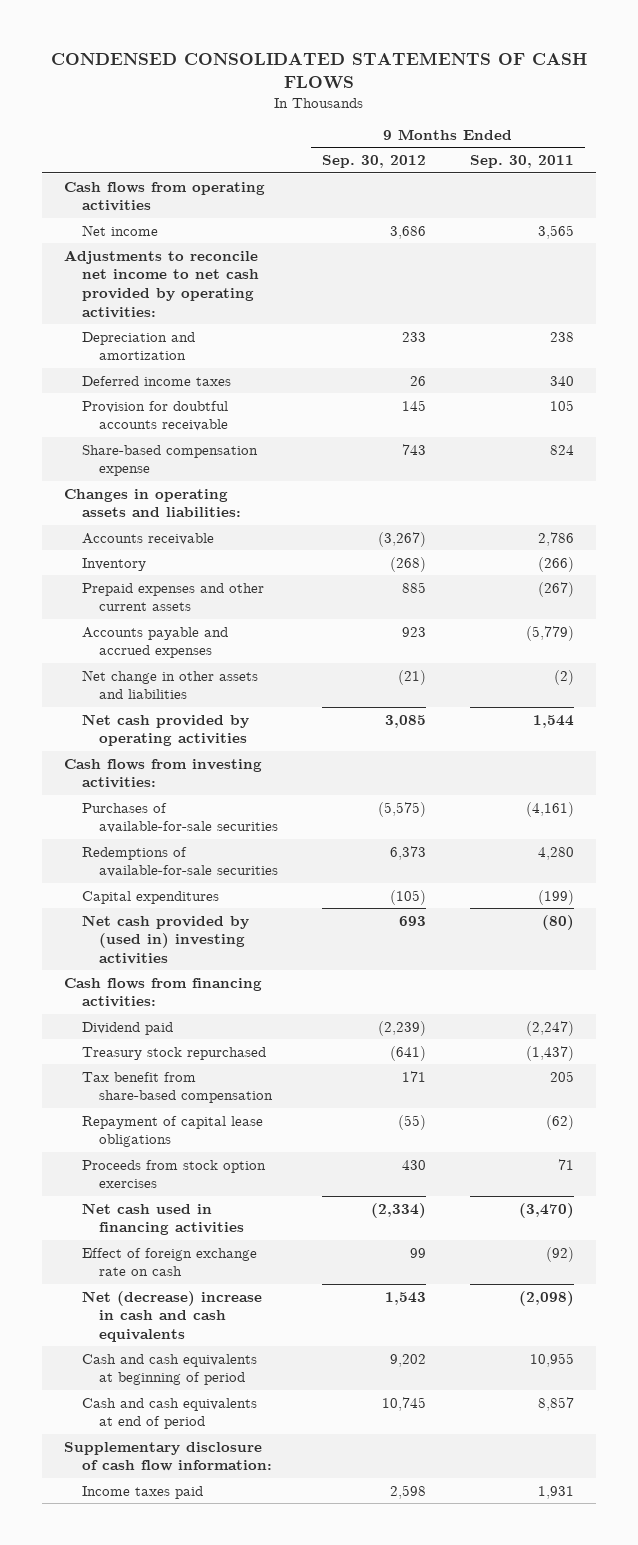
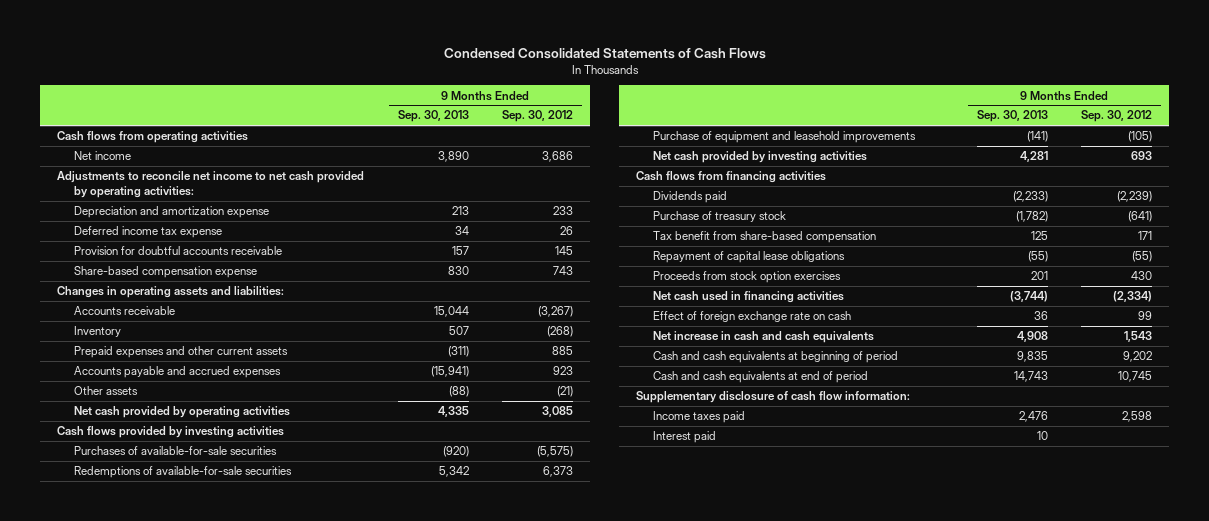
[50,52,587,90] CONDENSED CONSOLIDATED STATEMENTS OF CASH FLOWS -> [443,48,766,60] Condensed Consolidated Statements of Cash Flows
[469,155,574,169] Sep. 30, 2011 -> none
none -> [397,110,469,123] Sep. 30, 2013
[81,331,195,361] Depreciation and amortization -> [74,206,270,219] Depreciation and amortization expense
[81,375,231,386] Deferred income taxes -> [74,226,223,239] Deferred income tax expense
[81,669,258,700] Net change in other assets and liabilities -> [74,386,139,396] Other assets
[63,758,262,789] Cash flows from investing activities: -> [56,426,284,439] Cash flows provided by investing activities
[81,890,219,904] Capital expenditures -> [653,131,917,144] Purchase of equipment and leasehold improvements
[81,914,249,964] Net cash provided by (used in) investing activities -> [653,151,868,164] Net cash provided by investing activities
[63,977,262,1008] Cash flows from financing activities: -> [635,171,826,184] Cash flows from financing activities
[81,1021,173,1035] Dividend paid -> [653,191,728,204] Dividends paid
[81,1046,266,1060] Treasury stock repurchased -> [653,211,787,223] Purchase of treasury stock
[81,1290,262,1342] Net (decrease) increase in cash and cash equivalents -> [653,331,875,344] Net increase in cash and cash equivalents
none -> [653,431,717,444] Interest paid

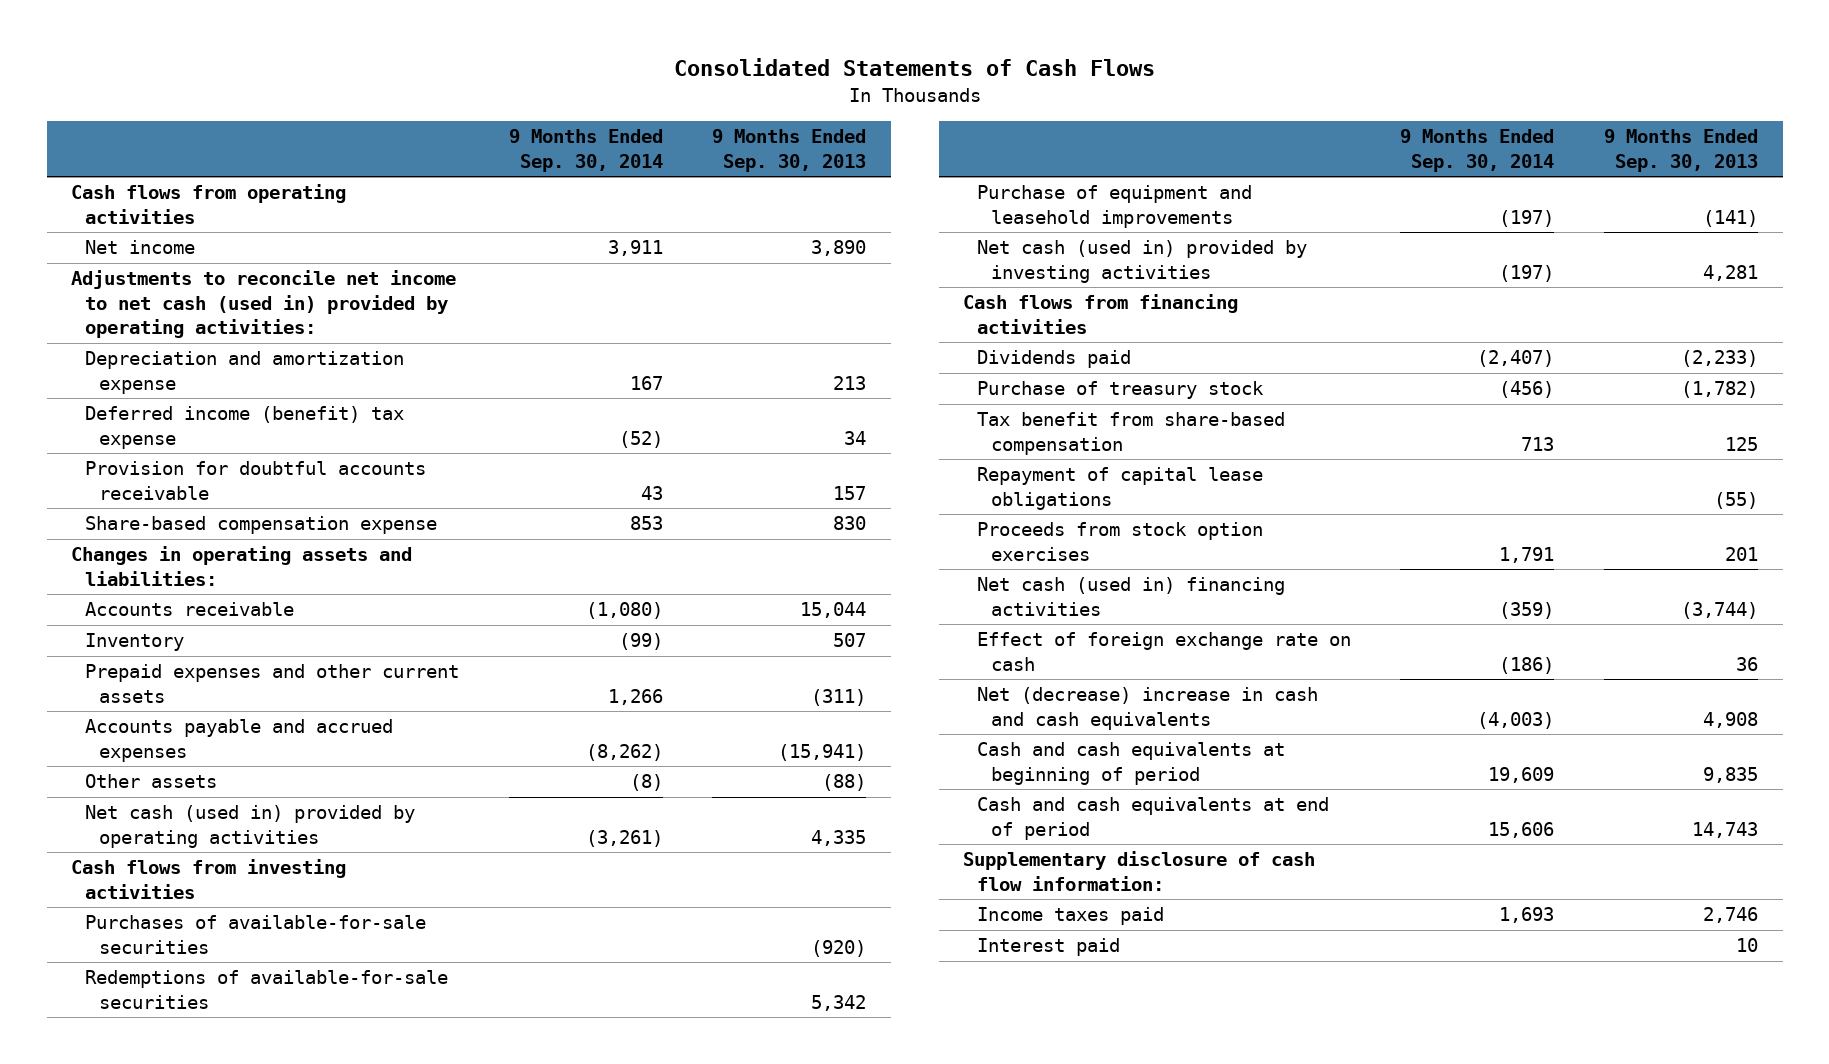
[443,48,766,60] Condensed Consolidated Statements of Cash Flows -> [673,58,1155,77] Consolidated Statements of Cash Flows
[502,110,574,123] Sep. 30, 2012 -> none
none -> [508,129,663,172] 9 Months Ended Sep. 30, 2014
[56,171,364,199] Adjustments to reconcile net income to net cash provided by operating activities: -> [71,270,457,339] Adjustments to reconcile net income to net cash (used in) provided by operating activities:
[74,226,223,239] Deferred income tax expense -> [85,406,405,449] Deferred income (benefit) tax expense
[74,406,291,419] Net cash provided by operating activities -> [85,805,416,848] Net cash (used in) provided by operating activities
[56,426,284,439] Cash flows provided by investing activities -> [71,859,347,899] Cash flows from investing activities
[653,151,868,164] Net cash provided by investing activities -> [977,240,1308,283] Net cash (used in) provided by investing activities
[653,291,845,304] Net cash used in financing activities -> [977,577,1286,616] Net cash (used in) financing activities
[653,331,875,344] Net increase in cash and cash equivalents -> [977,687,1319,730] Net (decrease) increase in cash and cash equivalents
[1018,411,1048,423] 2,476 -> [1702,907,1758,924] 2,746

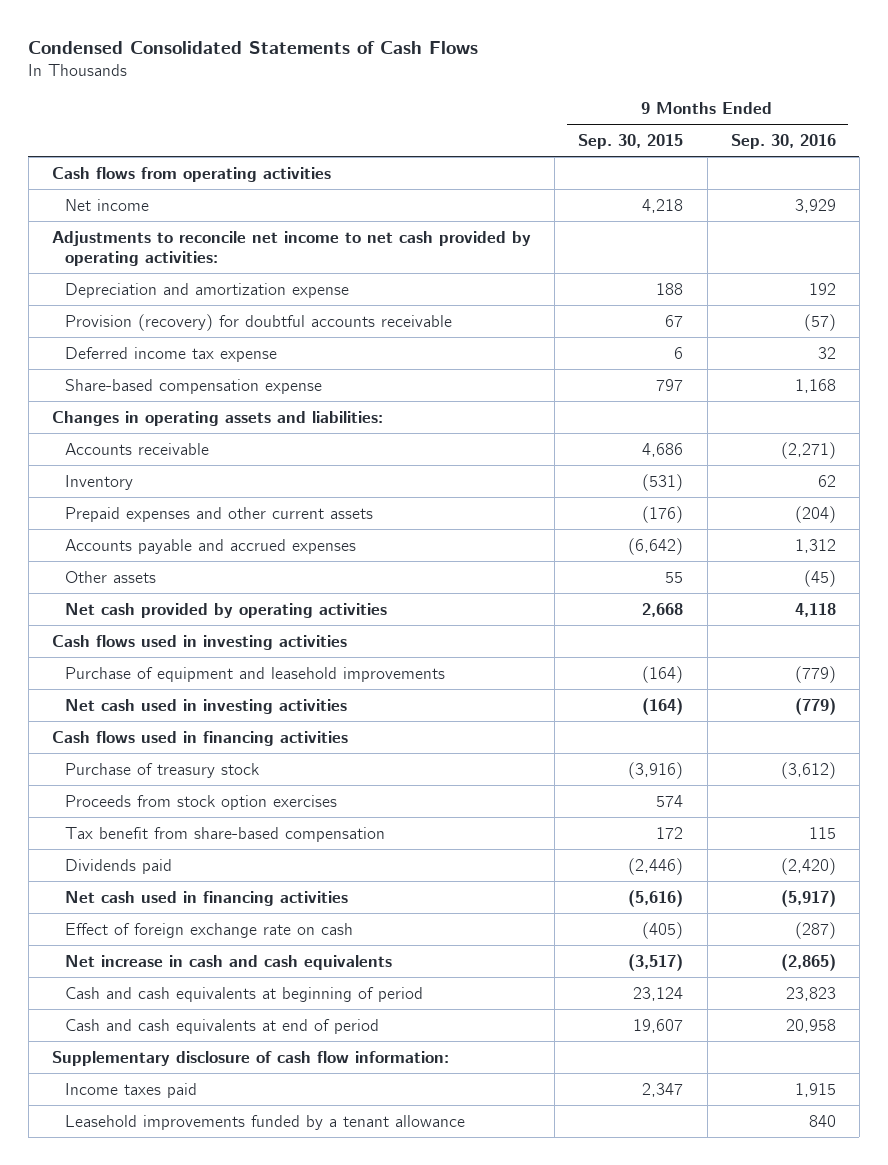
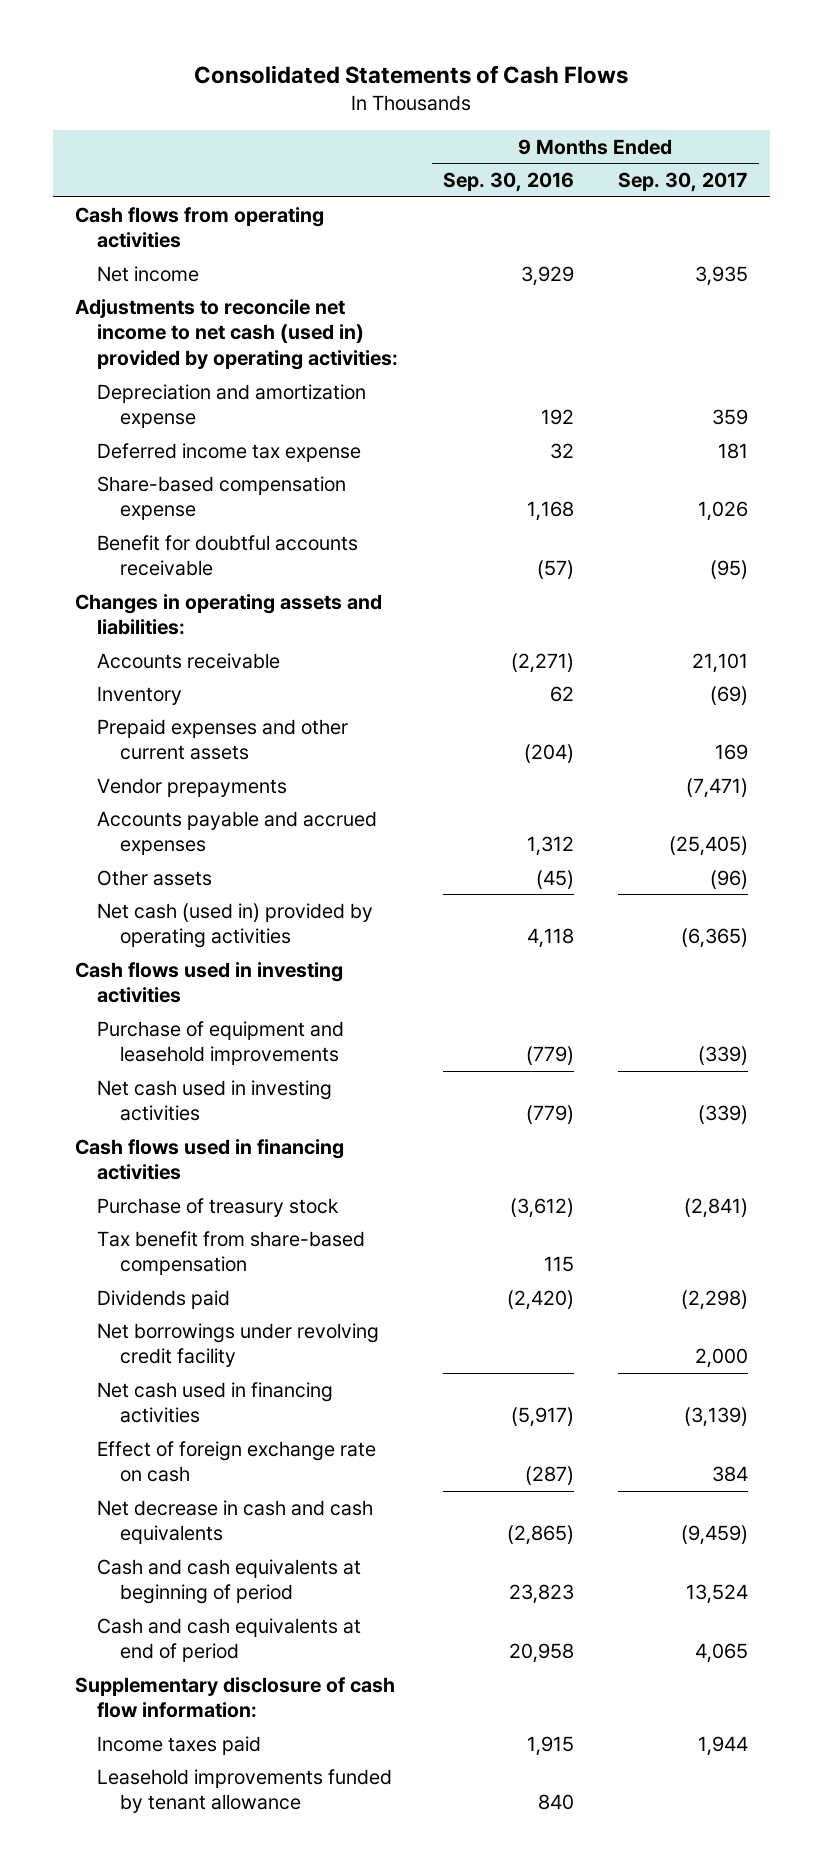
[28,40,479,54] Condensed Consolidated Statements of Cash Flows -> [194,65,629,85] Consolidated Statements of Cash Flows
[578,134,684,150] Sep. 30, 2015 -> none
none -> [617,171,748,192] Sep. 30, 2017
[52,230,532,266] Adjustments to reconcile net income to net cash provided by operating activities: -> [74,298,399,370] Adjustments to reconcile net income to net cash (used in) provided by operating activities:
[65,313,453,331] Provision (recovery) for doubtful accounts receivable -> none
none -> [97,534,359,577] Benefit for doubtful accounts receivable
none -> [97,777,288,797] Vendor prepayments
[65,602,388,618] Net cash provided by operating activities -> [97,902,374,949] Net cash (used in) provided by operating activities
[65,794,338,810] Proceeds from stock option exercises -> none
none -> [97,1322,380,1368] Net borrowings under revolving credit facility
[65,954,393,970] Net increase in cash and cash equivalents -> [97,1499,374,1545] Net decrease in cash and cash equivalents
[65,1114,466,1130] Leasehold improvements funded by a tenant allowance -> [97,1768,393,1814] Leasehold improvements funded by tenant allowance

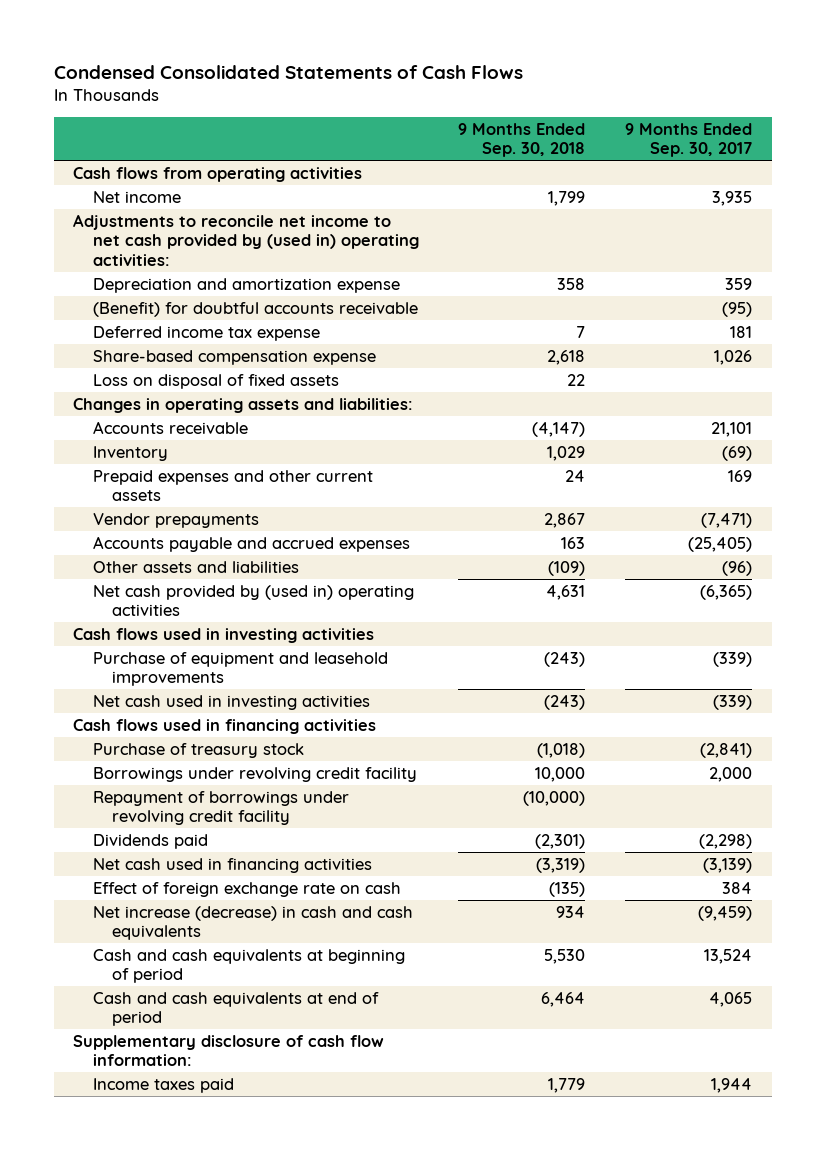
[194,65,629,85] Consolidated Statements of Cash Flows -> [53,64,523,79] Condensed Consolidated Statements of Cash Flows
[442,171,574,192] Sep. 30, 2016 -> none
none -> [458,122,586,158] 9 Months Ended Sep. 30, 2018
[74,298,399,370] Adjustments to reconcile net income to net cash (used in) provided by operating activities: -> [73,213,419,266] Adjustments to reconcile net income to net cash provided by (used in) operating activities:
none -> [92,301,418,317] (Benefit) for doubtful accounts receivable
[97,534,359,577] Benefit for doubtful accounts receivable -> none
none -> [92,373,339,389] Loss on disposal of fixed assets
[97,869,213,886] Other assets -> [92,560,299,573] Other assets and liabilities
[97,902,374,949] Net cash (used in) provided by operating activities -> [92,584,414,617] Net cash provided by (used in) operating activities
[97,1230,366,1276] Tax benefit from share-based compensation -> none
none -> [92,766,417,782] Borrowings under revolving credit facility
none -> [92,790,349,826] Repayment of borrowings under revolving credit facility
[97,1322,380,1368] Net borrowings under revolving credit facility -> none
[97,1499,374,1545] Net decrease in cash and cash equivalents -> [92,905,413,941] Net increase (decrease) in cash and cash equivalents
[97,1768,393,1814] Leasehold improvements funded by tenant allowance -> none

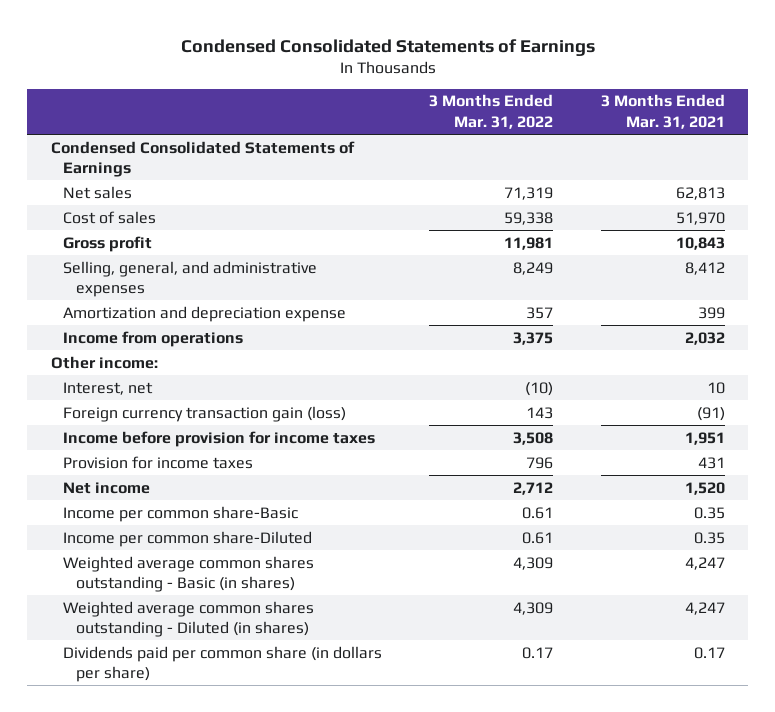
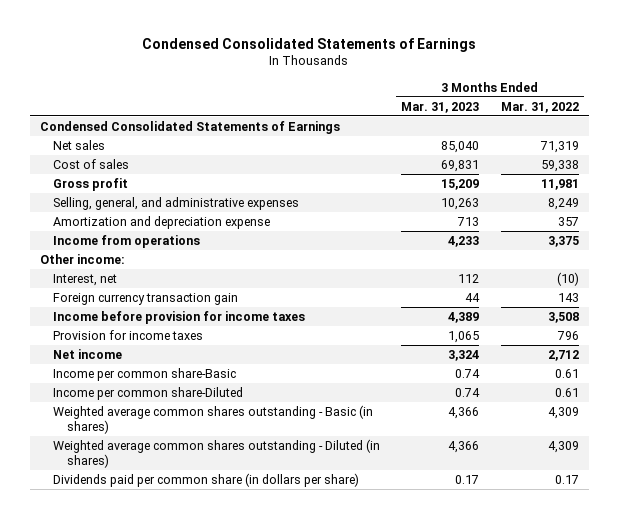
[600,94,725,129] 3 Months Ended Mar. 31, 2021 -> none
none -> [401,101,480,113] Mar. 31, 2023
[63,405,347,422] Foreign currency transaction gain (loss) -> [53,292,239,305] Foreign currency transaction gain

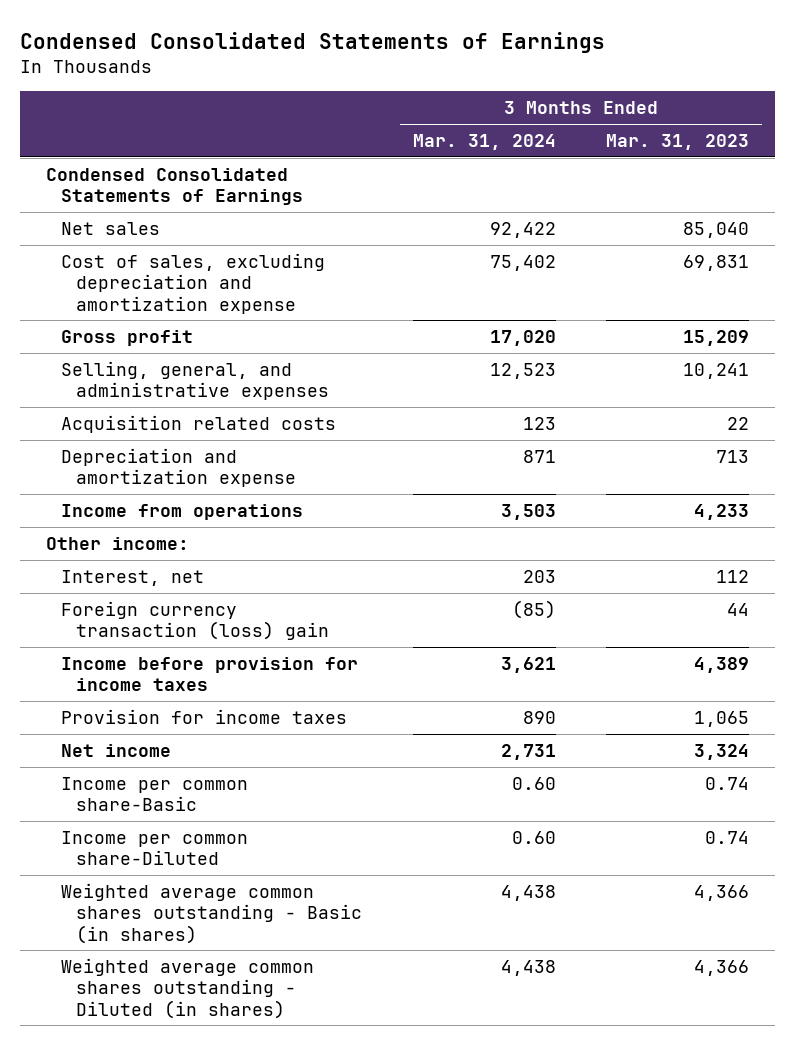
[500,101,579,113] Mar. 31, 2022 -> none
none -> [412,133,556,150] Mar. 31, 2024
[53,158,130,169] Cost of sales -> [60,252,325,314] Cost of sales, excluding depreciation and amortization expense
[441,197,480,210] 10,263 -> [683,362,750,379] 10,241
none -> [60,414,336,433] Acquisition related costs
[53,215,271,229] Amortization and depreciation expense -> [60,447,297,488] Depreciation and amortization expense
[53,292,239,305] Foreign currency transaction gain -> [60,600,330,641] Foreign currency transaction (loss) gain
[53,472,360,487] Dividends paid per common share (in dollars per share) -> none

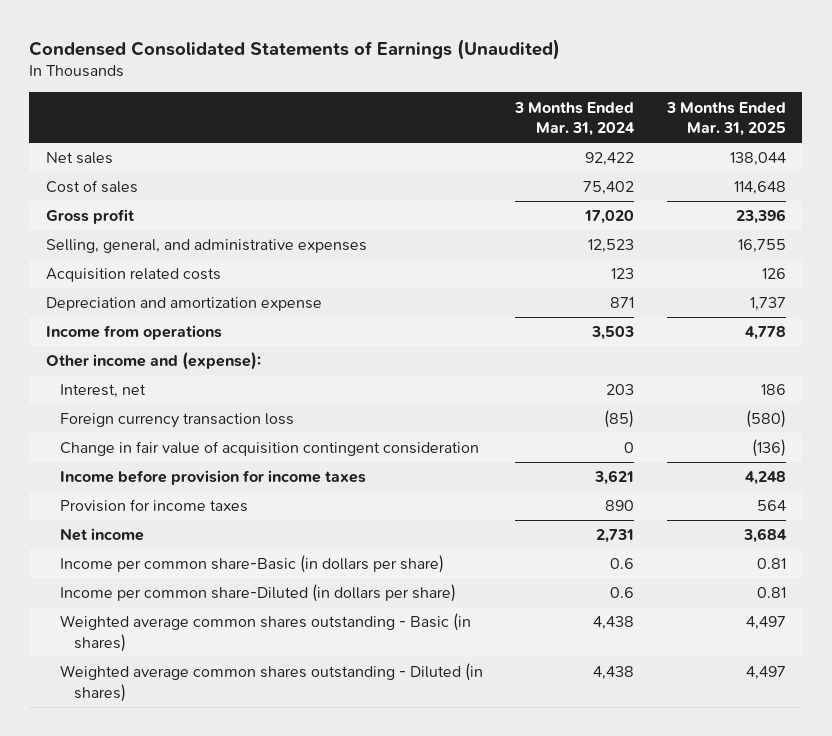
[20,31,606,53] Condensed Consolidated Statements of Earnings -> [29,38,561,60] Condensed Consolidated Statements of Earnings (Unaudited)
[606,133,750,150] Mar. 31, 2023 -> none
none -> [665,101,786,137] 3 Months Ended Mar. 31, 2025
[45,167,303,206] Condensed Consolidated Statements of Earnings -> none
[60,252,325,314] Cost of sales, excluding depreciation and amortization expense -> [45,180,138,194] Cost of sales
[45,536,189,550] Other income: -> [45,352,261,371] Other income and (expense):
[60,600,330,641] Foreign currency transaction (loss) gain -> [59,413,294,429] Foreign currency transaction loss
none -> [59,441,479,457] Change in fair value of acquisition contingent consideration
[60,776,248,812] Income per common share-Basic -> [59,555,444,574] Income per common share-Basic (in dollars per share)
[511,776,556,790] 0.60 -> [610,558,635,570] 0.6
[60,830,248,866] Income per common share-Diluted -> [59,584,456,603] Income per common share-Diluted (in dollars per share)
[511,830,556,844] 0.60 -> [610,587,635,599] 0.6

